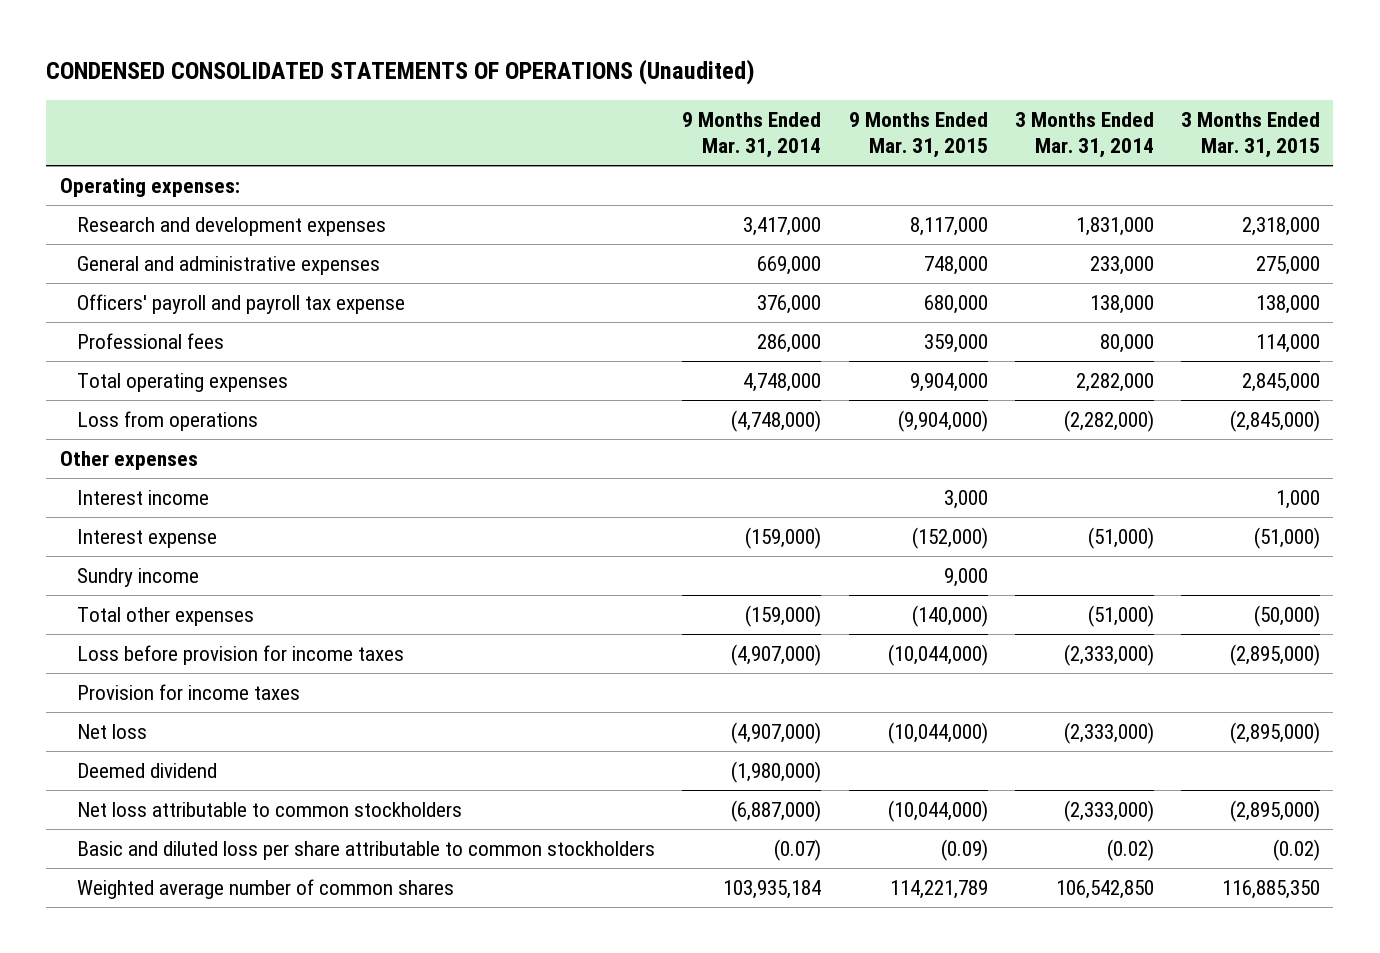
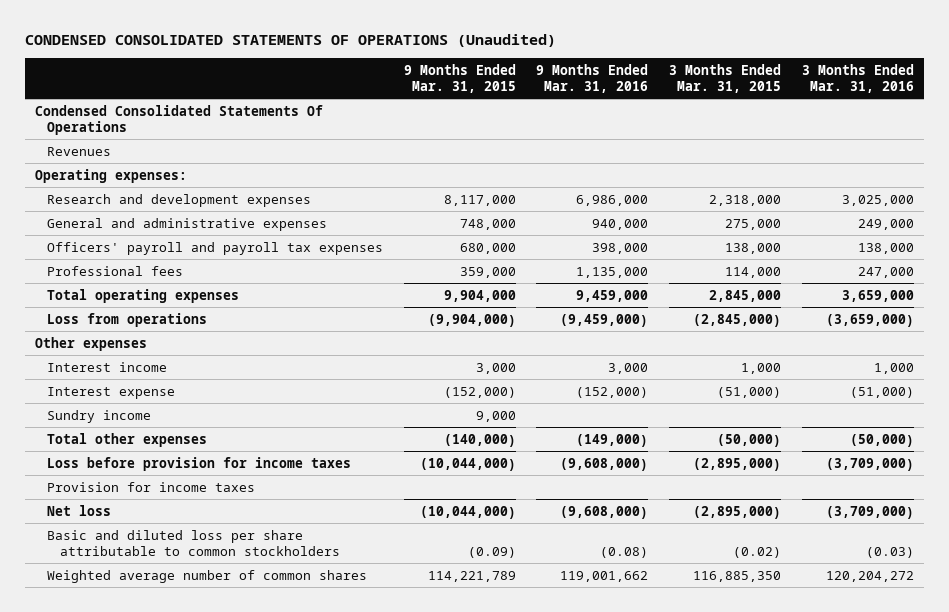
[682,112,822,159] 9 Months Ended Mar. 31, 2014 -> none
[1014,112,1154,159] 3 Months Ended Mar. 31, 2014 -> none
none -> [536,64,649,94] 9 Months Ended Mar. 31, 2016
none -> [801,64,914,94] 3 Months Ended Mar. 31, 2016
none -> [34,104,323,135] Condensed Consolidated Statements Of Operations
none -> [47,146,112,156] Revenues
[77,294,406,315] Officers' payroll and payroll tax expense -> [47,241,384,255] Officers' payroll and payroll tax expenses
[77,763,218,779] Deemed dividend -> none
[77,802,463,818] Net loss attributable to common stockholders -> none

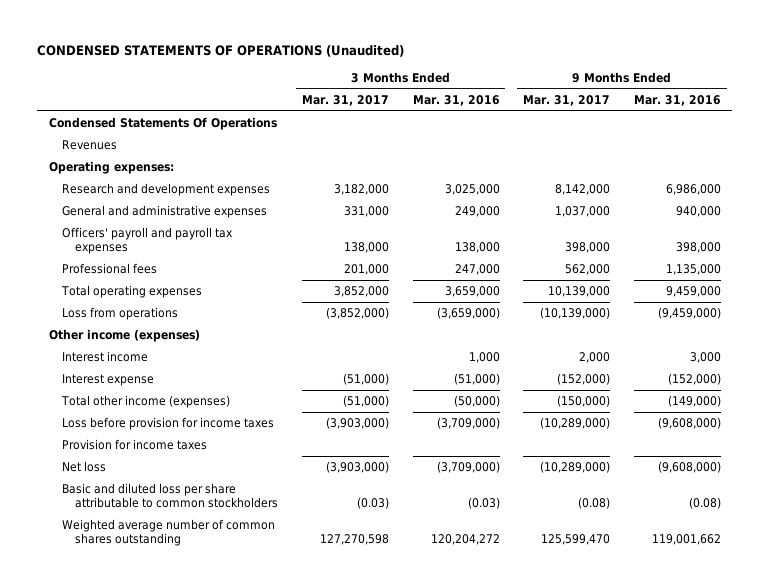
[24,34,556,48] CONDENSED CONSOLIDATED STATEMENTS OF OPERATIONS (Unaudited) -> [37,45,405,58] CONDENSED STATEMENTS OF OPERATIONS (Unaudited)
[403,64,516,94] 9 Months Ended Mar. 31, 2015 -> none
[669,64,782,94] 3 Months Ended Mar. 31, 2015 -> none
none -> [301,94,389,106] Mar. 31, 2017
none -> [523,94,611,106] Mar. 31, 2017
[34,104,323,135] Condensed Consolidated Statements Of Operations -> [49,117,278,131] Condensed Statements Of Operations
[34,336,147,351] Other expenses -> [49,329,201,343] Other income (expenses)
[47,409,152,423] Sundry income -> none
[47,432,208,447] Total other expenses -> [61,395,231,409] Total other income (expenses)
[47,569,368,583] Weighted average number of common shares -> [62,519,276,547] Weighted average number of common shares outstanding

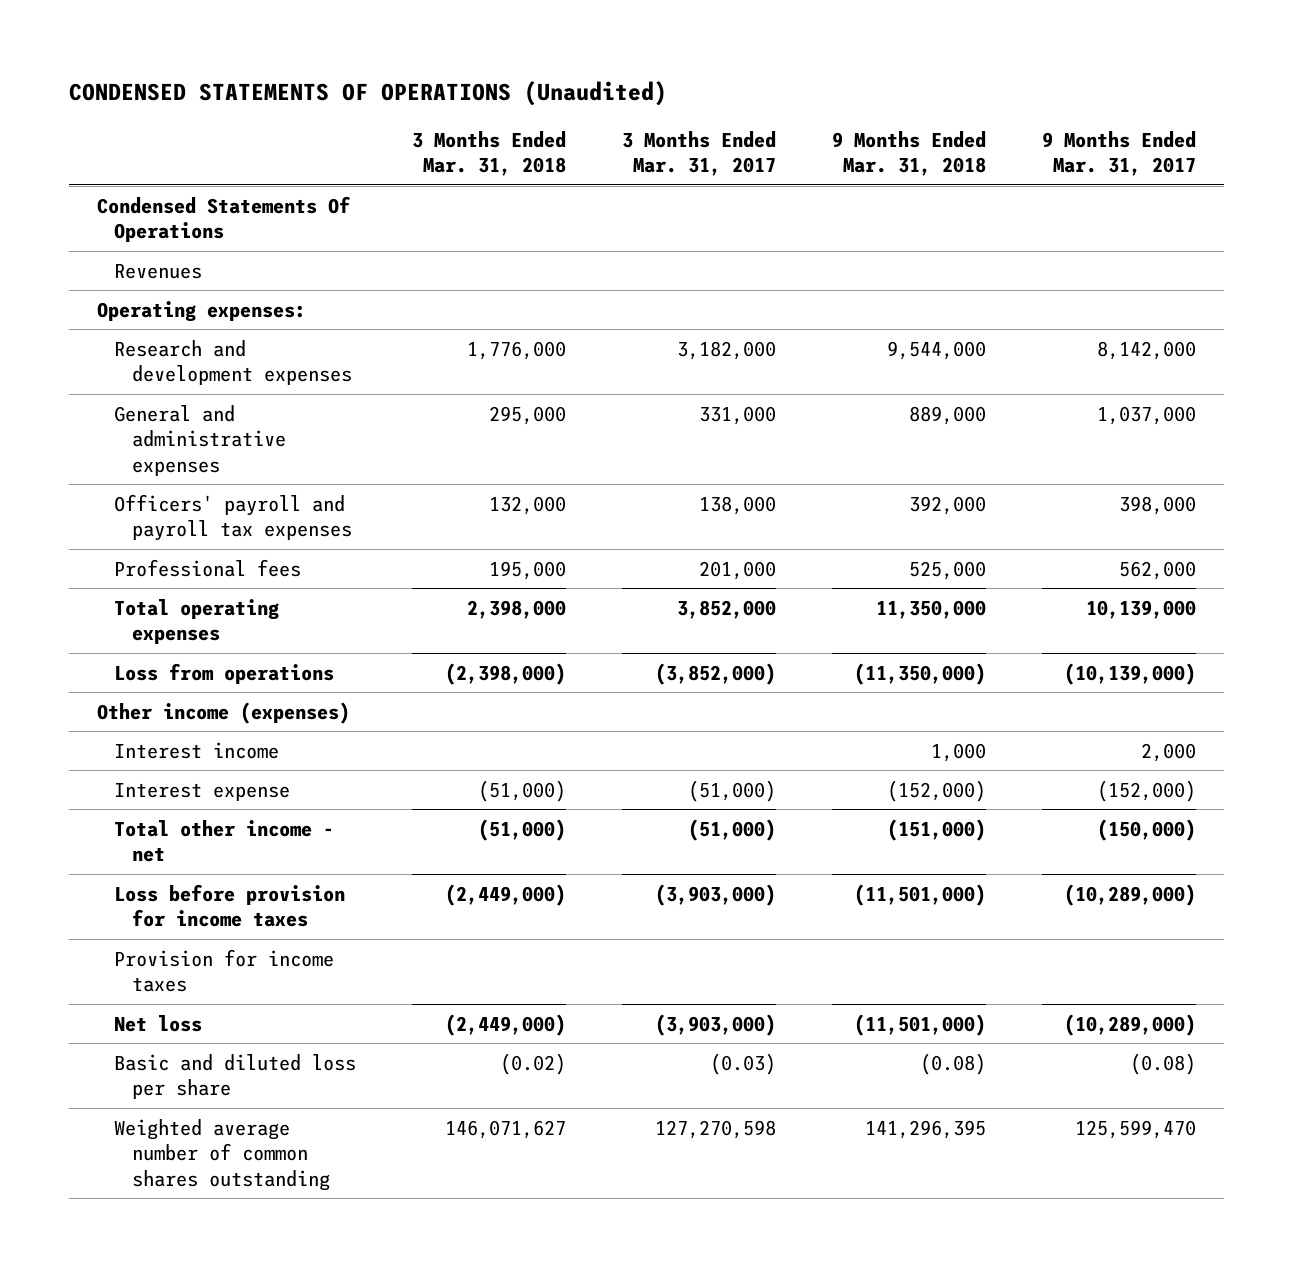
[412,94,500,106] Mar. 31, 2016 -> none
[633,94,721,106] Mar. 31, 2016 -> none
none -> [412,130,567,177] 3 Months Ended Mar. 31, 2018
none -> [831,130,986,177] 9 Months Ended Mar. 31, 2018
[61,395,231,409] Total other income (expenses) -> [114,819,335,863] Total other income - net
[62,483,279,509] Basic and diluted loss per share attributable to common stockholders -> [114,1053,357,1100] Basic and diluted loss per share

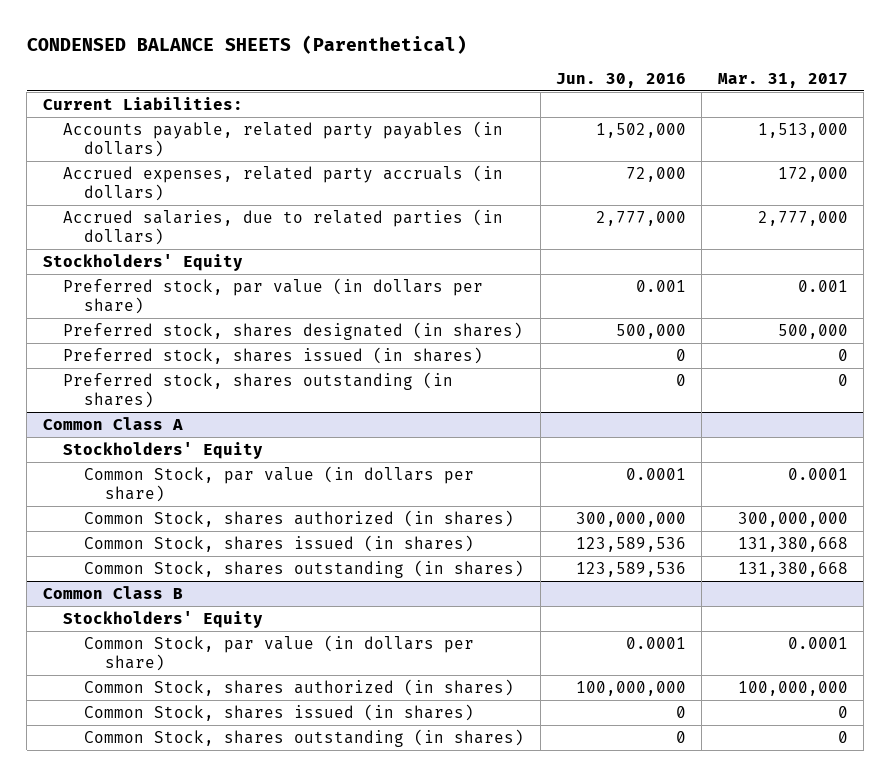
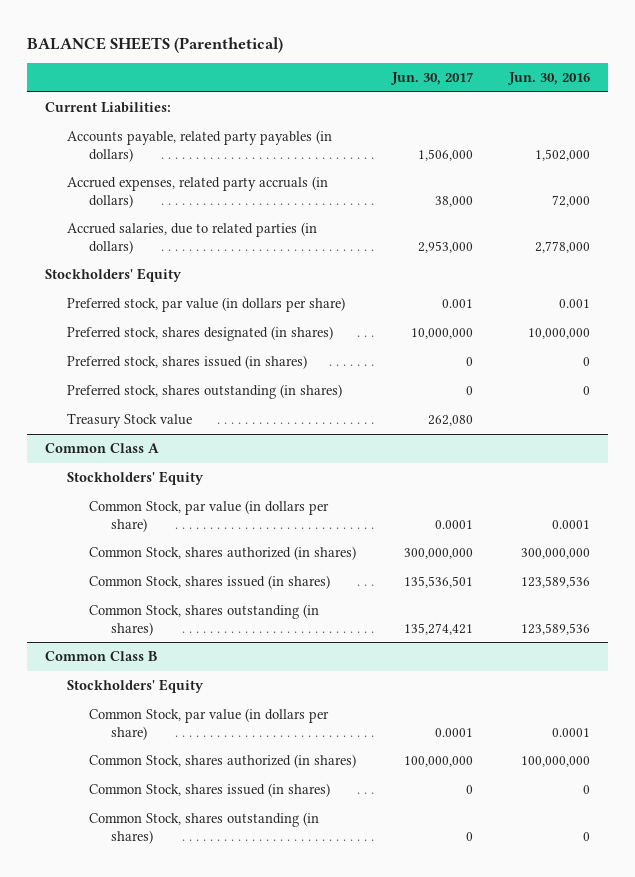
[26,34,467,54] CONDENSED BALANCE SHEETS (Parenthetical) -> [26,37,283,54] BALANCE SHEETS (Parenthetical)
[717,72,848,88] Mar. 31, 2017 -> none
none -> [389,72,473,86] Jun. 30, 2017
[595,210,686,226] 2,777,000 -> [535,240,591,253] 2,778,000
[615,323,686,339] 500,000 -> [528,327,591,339] 10,000,000
none -> [66,412,192,428] Treasury Stock value

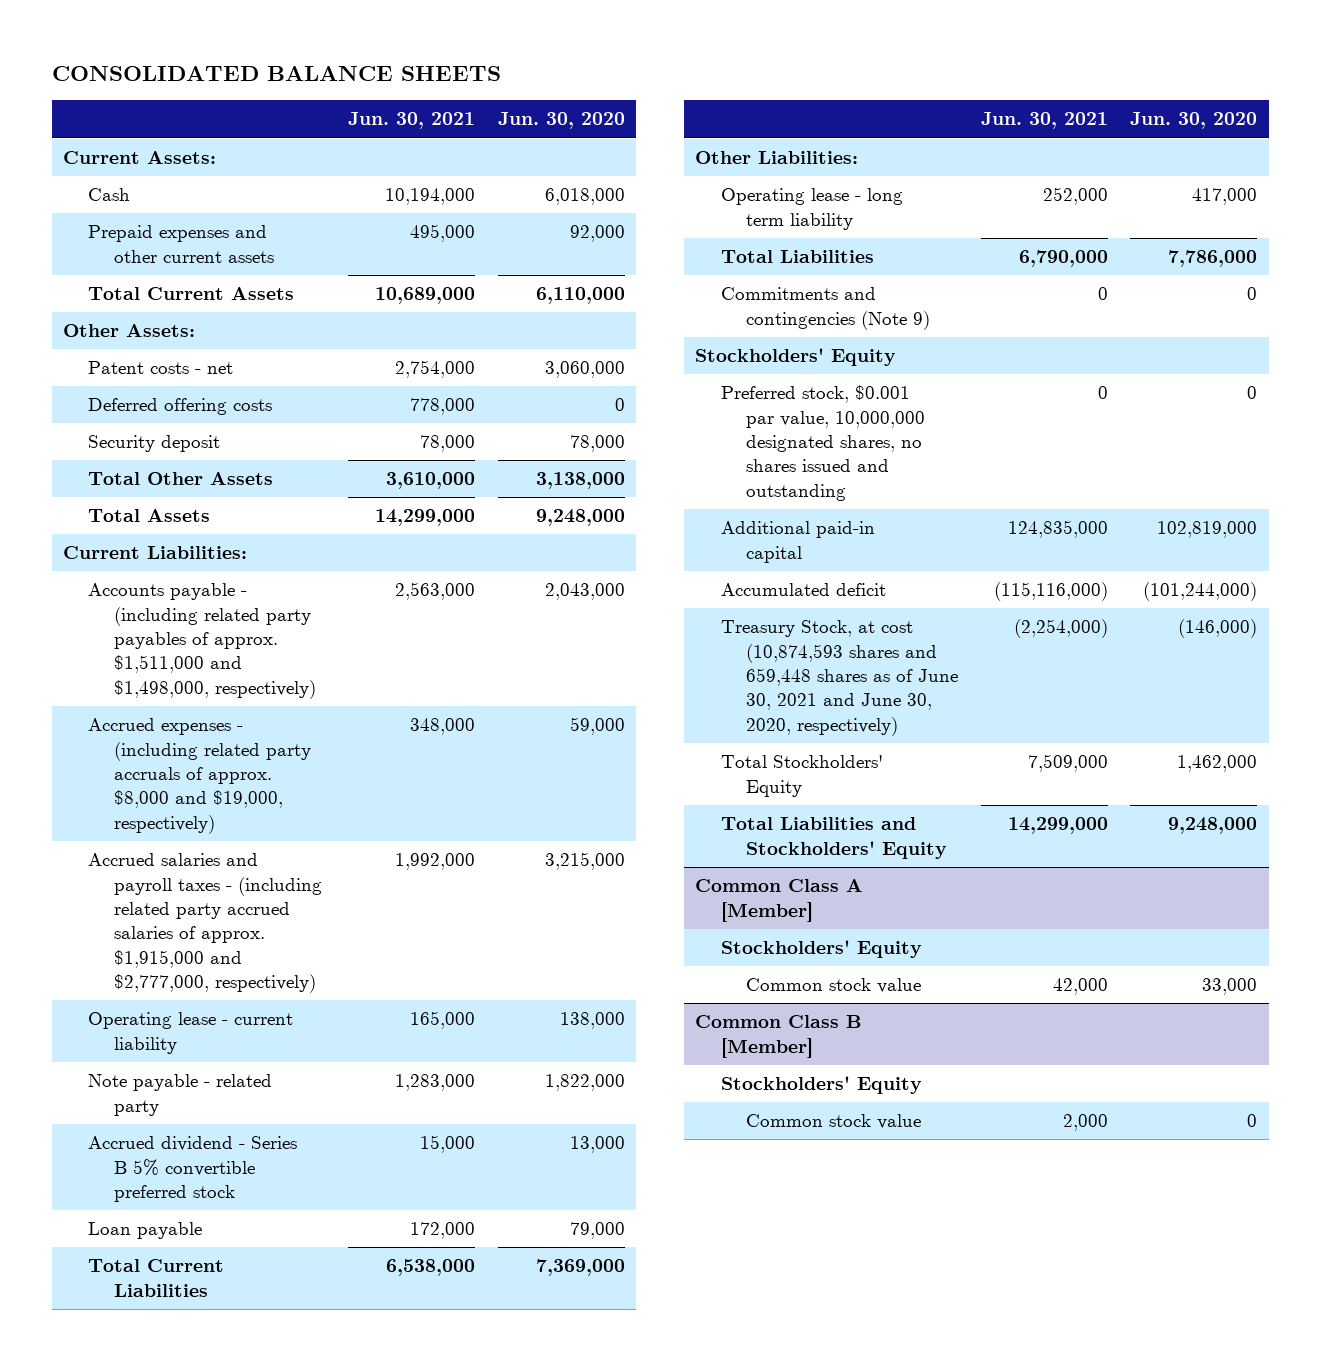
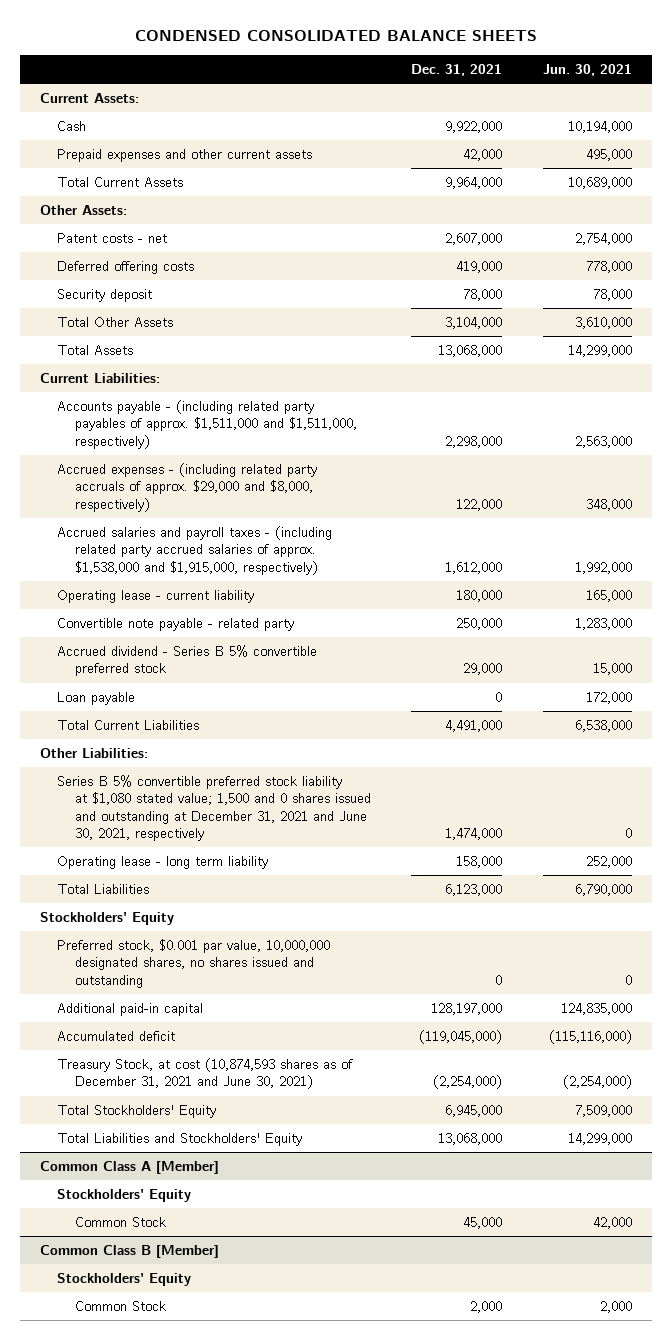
[51,66,501,82] CONSOLIDATED BALANCE SHEETS -> [135,30,538,42] CONDENSED CONSOLIDATED BALANCE SHEETS
[498,112,626,130] Jun. 30, 2020 -> none
none -> [411,63,503,76] Dec. 31, 2021
[88,583,316,699] Accounts payable - (including related party payables of approx. $1,511,000 and $1,498,000, respectively) -> [57,399,357,449] Accounts payable - (including related party payables of approx. $1,511,000 and $1,511,000, respectively)
[88,718,311,834] Accrued expenses - (including related party accruals of approx. $8,000 and $19,000, respectively) -> [57,462,318,512] Accrued expenses - (including related party accruals of approx. $29,000 and $8,000, respectively)
[88,853,322,993] Accrued salaries and payroll taxes - (including related party accrued salaries of approx. $1,915,000 and $2,777,000, respectively) -> [57,525,333,575] Accrued salaries and payroll taxes - (including related party accrued salaries of approx. $1,538,000 and $1,915,000, respectively)
[88,1074,273,1116] Note payable - related party -> [57,617,295,631] Convertible note payable - related party
none -> [57,774,371,841] Series B 5% convertible preferred stock liability at $1,080 stated value; 1,500 and 0 shares issued and outstanding at December 31, 2021 and June 30, 2021, respectively
[720,287,930,330] Commitments and contingencies (Note 9) -> none
[720,620,958,736] Treasury Stock, at cost (10,874,593 shares and 659,448 shares as of June 30, 2021 and June 30, 2020, respectively) -> [57,1057,354,1090] Treasury Stock, at cost (10,874,593 shares as of December 31, 2021 and June 30, 2021)
[745,978,921,994] Common stock value -> [74,1216,166,1227] Common Stock
[745,1114,921,1130] Common stock value -> [74,1300,166,1311] Common Stock

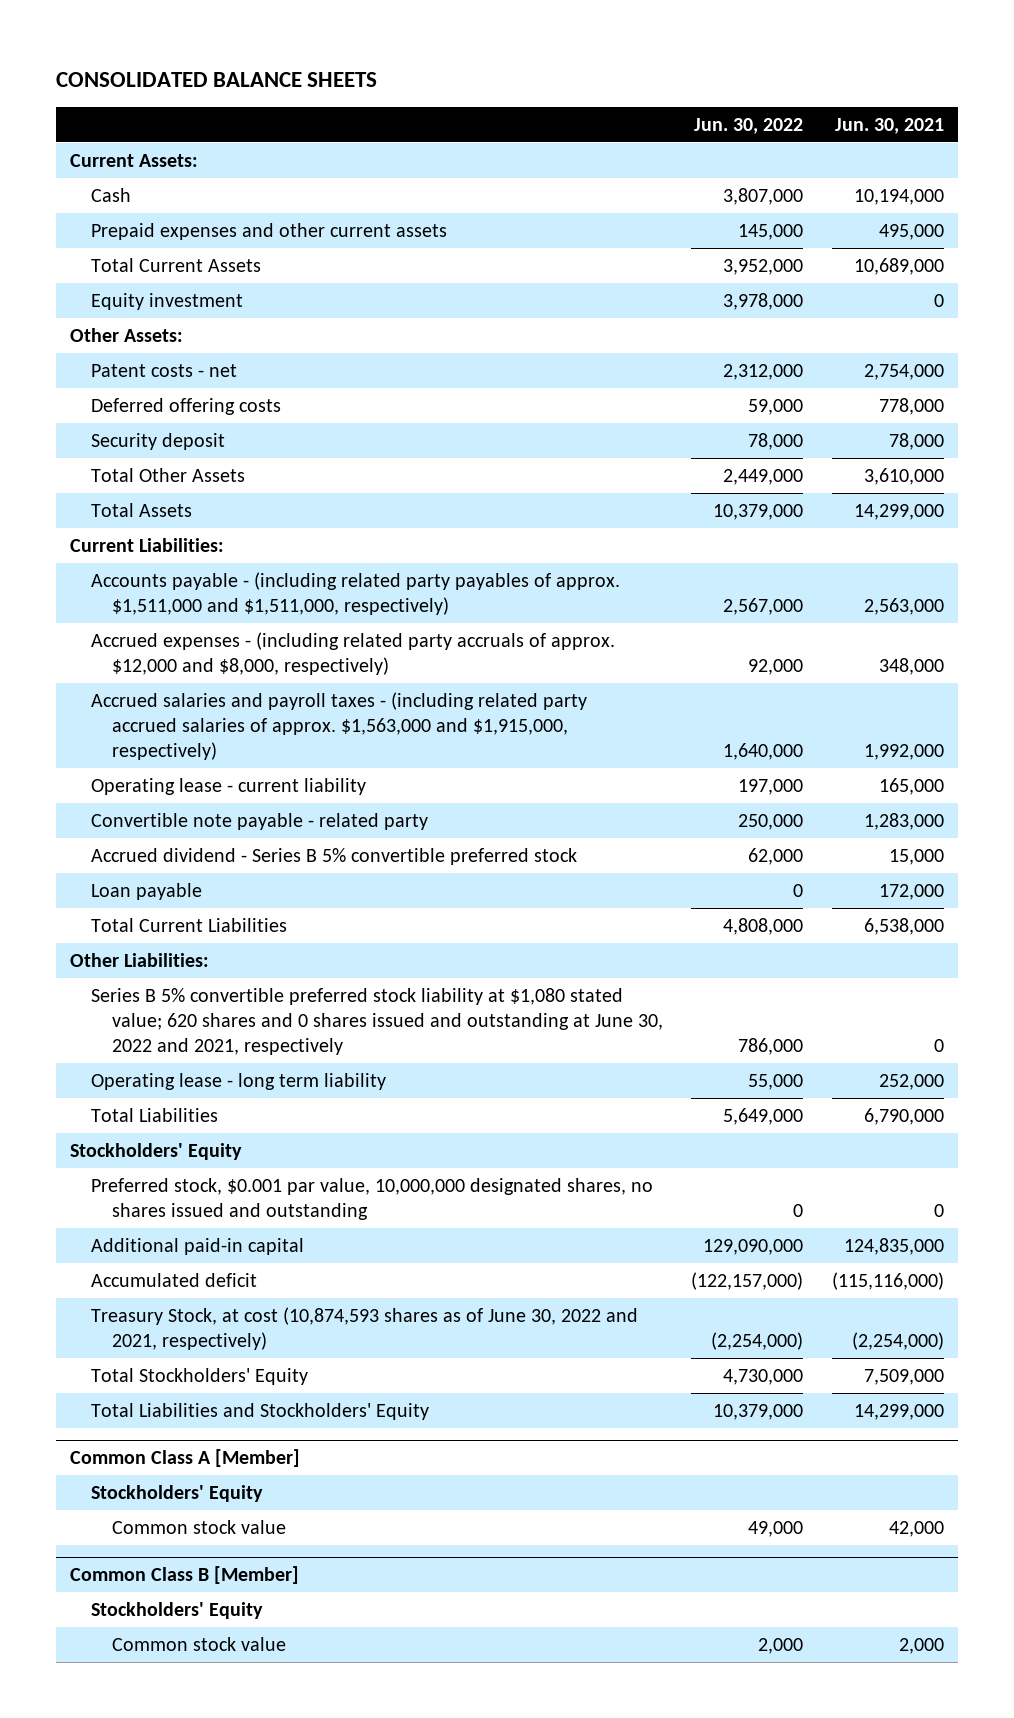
[135,30,538,42] CONDENSED CONSOLIDATED BALANCE SHEETS -> [55,72,377,88] CONSOLIDATED BALANCE SHEETS
[411,63,503,76] Dec. 31, 2021 -> none
none -> [694,117,804,134] Jun. 30, 2022
none -> [90,292,243,310] Equity investment
[57,462,318,512] Accrued expenses - (including related party accruals of approx. $29,000 and $8,000, respectively) -> [90,631,615,676] Accrued expenses - (including related party accruals of approx. $12,000 and $8,000, respectively)
[57,525,333,575] Accrued salaries and payroll taxes - (including related party accrued salaries of approx. $1,538,000 and $1,915,000, respectively) -> [90,691,587,761] Accrued salaries and payroll taxes - (including related party accrued salaries of approx. $1,563,000 and $1,915,000, respectively)
[57,774,371,841] Series B 5% convertible preferred stock liability at $1,080 stated value; 1,500 and 0 shares issued and outstanding at December 31, 2021 and June 30, 2021, respectively -> [90,987,663,1056] Series B 5% convertible preferred stock liability at $1,080 stated value; 620 shares and 0 shares issued and outstanding at June 30, 2022 and 2021, respectively
[57,1057,354,1090] Treasury Stock, at cost (10,874,593 shares as of December 31, 2021 and June 30, 2021) -> [90,1306,638,1351] Treasury Stock, at cost (10,874,593 shares as of June 30, 2022 and 2021, respectively)
[74,1216,166,1227] Common Stock -> [111,1519,286,1534] Common stock value
[74,1300,166,1311] Common Stock -> [111,1636,286,1651] Common stock value

